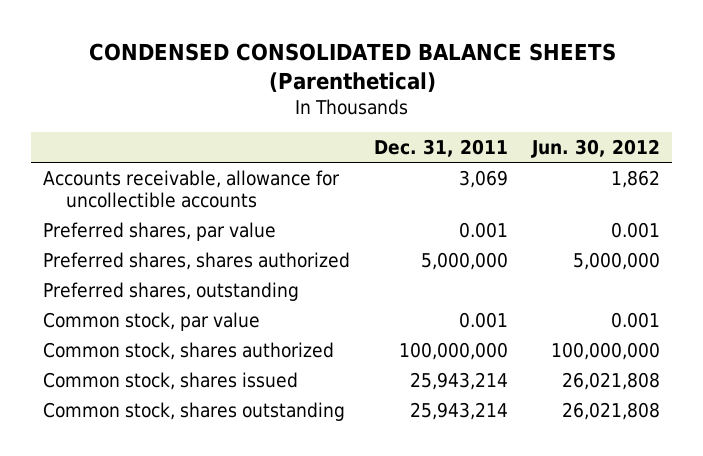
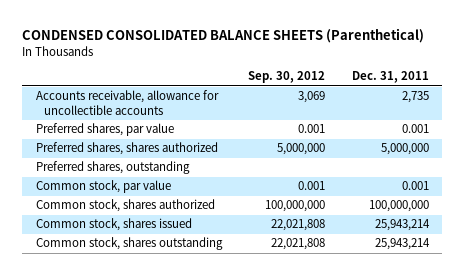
[530,139,660,159] Jun. 30, 2012 -> none
none -> [248,71,326,84] Sep. 30, 2012
[459,169,509,188] 3,069 -> [401,91,429,104] 2,735

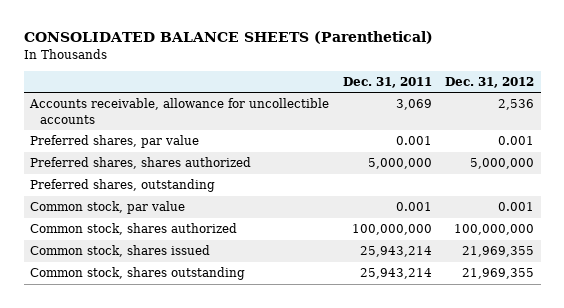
[22,28,425,44] CONDENSED CONSOLIDATED BALANCE SHEETS (Parenthetical) -> [23,31,433,45] CONSOLIDATED BALANCE SHEETS (Parenthetical)
[248,71,326,84] Sep. 30, 2012 -> none
none -> [445,77,535,89] Dec. 31, 2012
[401,91,429,104] 2,735 -> [395,99,432,111] 3,069

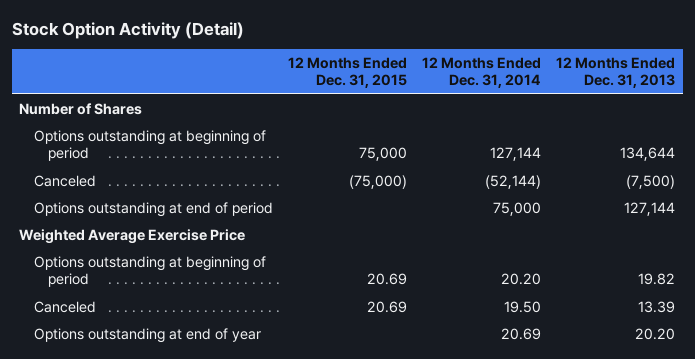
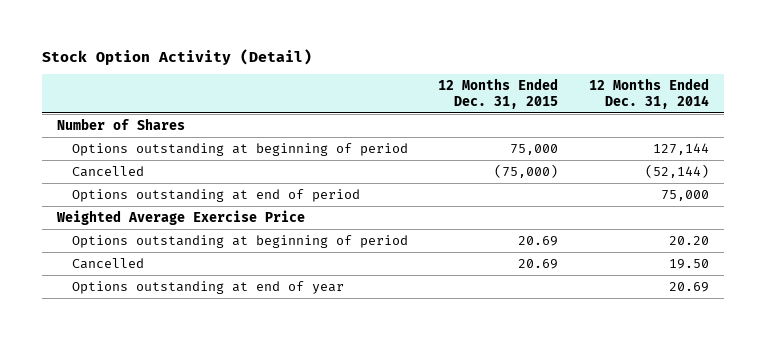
[556,56,676,89] 12 Months Ended Dec. 31, 2013 -> none
[33,174,96,187] Canceled -> [71,165,144,177] Cancelled
[33,300,96,313] Canceled -> [71,257,144,269] Cancelled

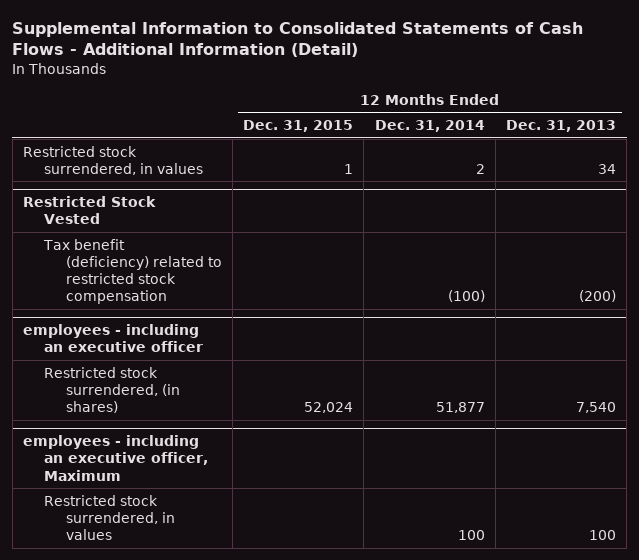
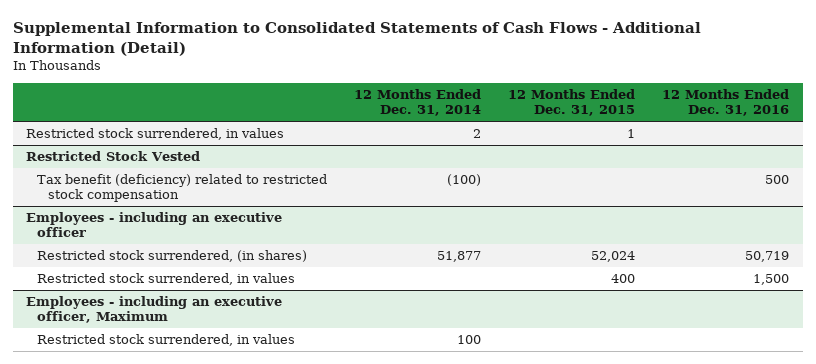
[506,120,617,133] Dec. 31, 2013 -> none
none -> [662,89,790,117] 12 Months Ended Dec. 31, 2016
[23,324,204,353] employees - including an executive officer -> [26,212,283,238] Employees - including an executive officer
none -> [37,273,296,286] Restricted stock surrendered, in values
[23,435,209,481] employees - including an executive officer, Maximum -> [26,296,283,324] Employees - including an executive officer, Maximum

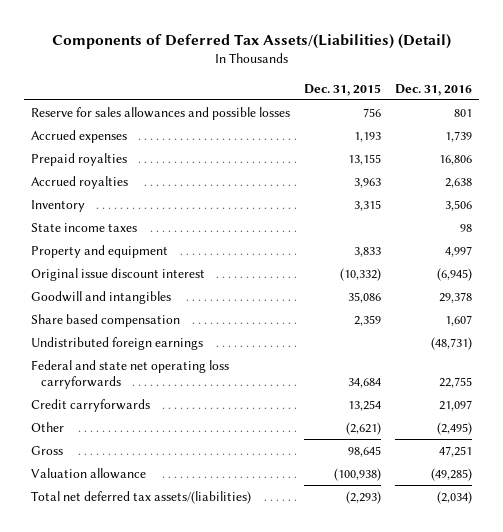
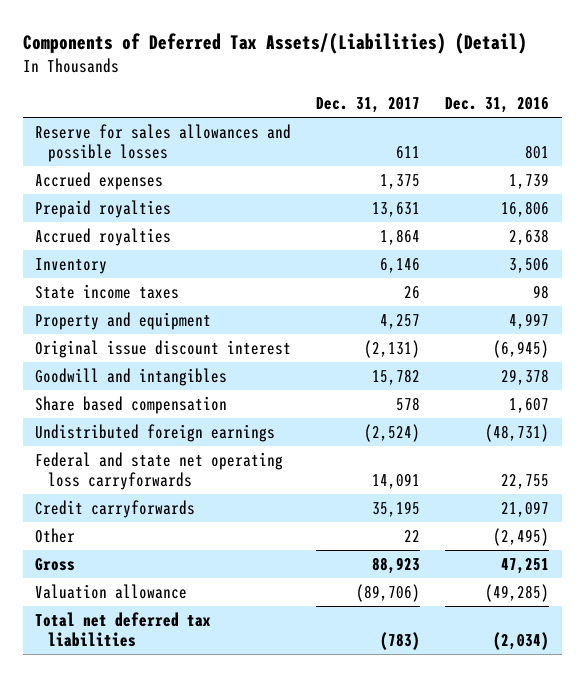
[304,83,382,96] Dec. 31, 2015 -> none
none -> [316,96,421,113] Dec. 31, 2017
[31,490,252,504] Total net deferred tax assets/(liabilities) -> [35,612,212,647] Total net deferred tax liabilities

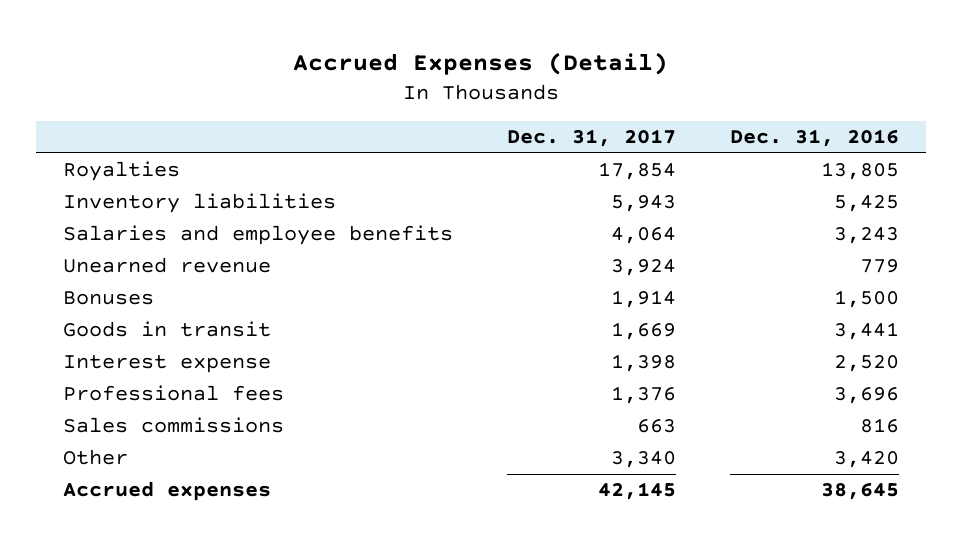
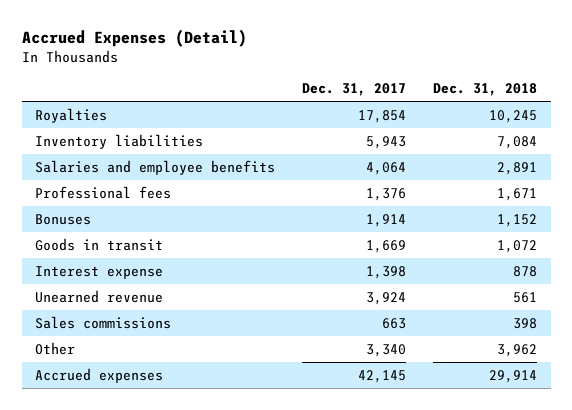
[729,129,899,148] Dec. 31, 2016 -> none
none -> [433,83,538,97] Dec. 31, 2018
[63,385,285,402] Professional fees -> [35,185,172,199] Professional fees
[63,257,272,274] Unearned revenue -> [35,289,164,303] Unearned revenue

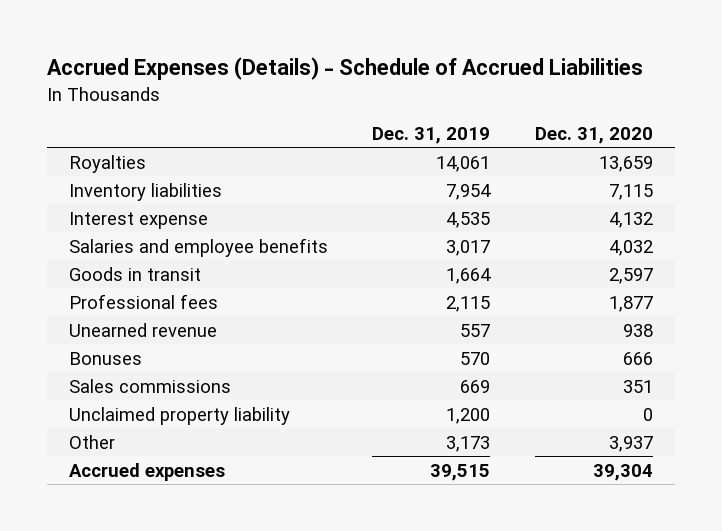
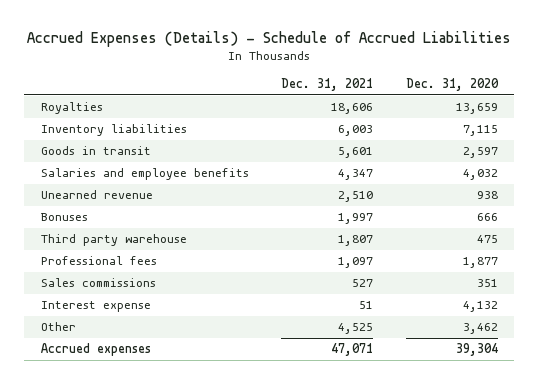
[372,126,491,144] Dec. 31, 2019 -> none
none -> [281,78,374,92] Dec. 31, 2021
[68,237,328,257] Salaries and employee benefits -> [40,168,249,181] Salaries and employee benefits
none -> [40,234,187,247] Third party warehouse
[68,293,218,309] Professional fees -> [40,256,157,266] Professional fees
[68,406,290,425] Unclaimed property liability -> none
[68,211,208,229] Interest expense -> [40,301,151,313] Interest expense
[609,435,654,452] 3,937 -> [462,323,498,335] 3,462

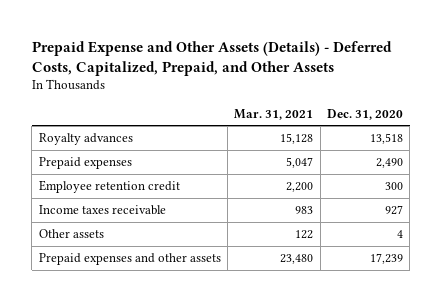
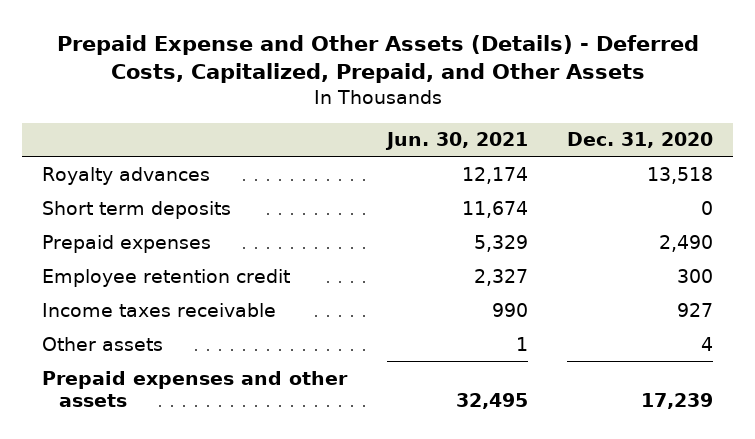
[234,108,314,120] Mar. 31, 2021 -> none
none -> [384,132,528,151] Jun. 30, 2021
none -> [42,200,232,219] Short term deposits

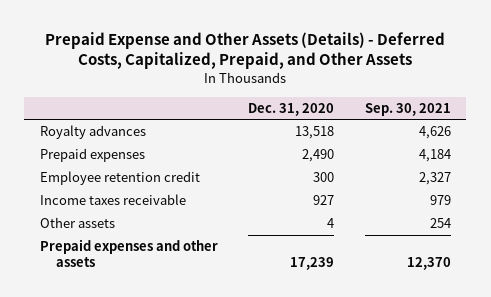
[384,132,528,151] Jun. 30, 2021 -> none
none -> [365,102,452,116] Sep. 30, 2021
[42,200,232,219] Short term deposits -> none

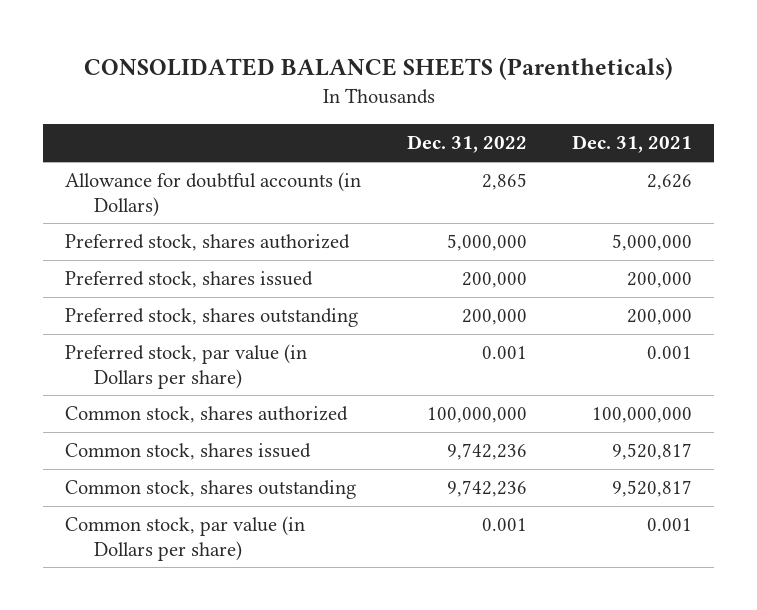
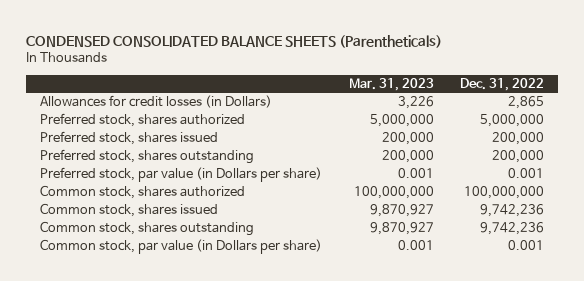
[83,57,673,81] CONSOLIDATED BALANCE SHEETS (Parentheticals) -> [26,34,443,48] CONDENSED CONSOLIDATED BALANCE SHEETS (Parentheticals)
[571,135,692,154] Dec. 31, 2021 -> none
none -> [348,77,434,91] Mar. 31, 2023
[65,172,362,217] Allowance for doubtful accounts (in Dollars) -> [39,95,272,109] Allowances for credit losses (in Dollars)

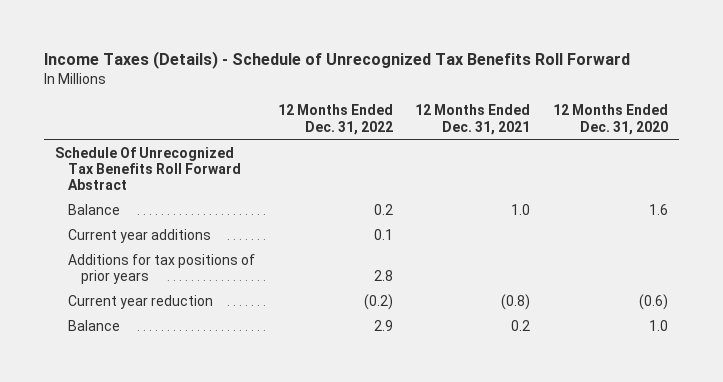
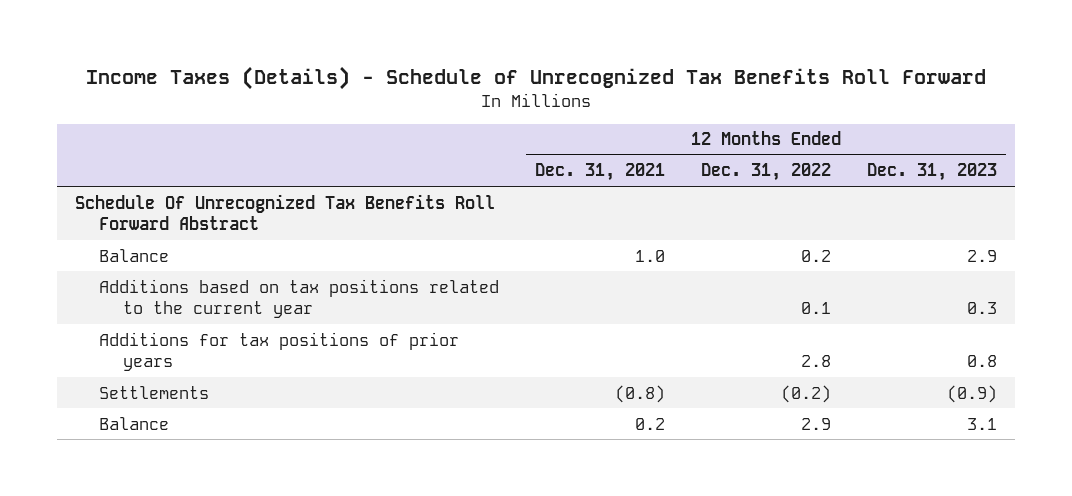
[552,104,668,135] 12 Months Ended Dec. 31, 2020 -> none
none -> [867,163,998,182] Dec. 31, 2023
[68,228,212,243] Current year additions -> [98,278,499,319] Additions based on tax positions related to the current year
[68,294,214,309] Current year reduction -> [98,385,209,399] Settlements

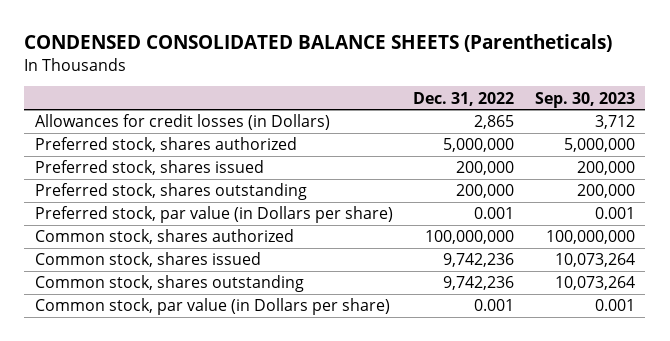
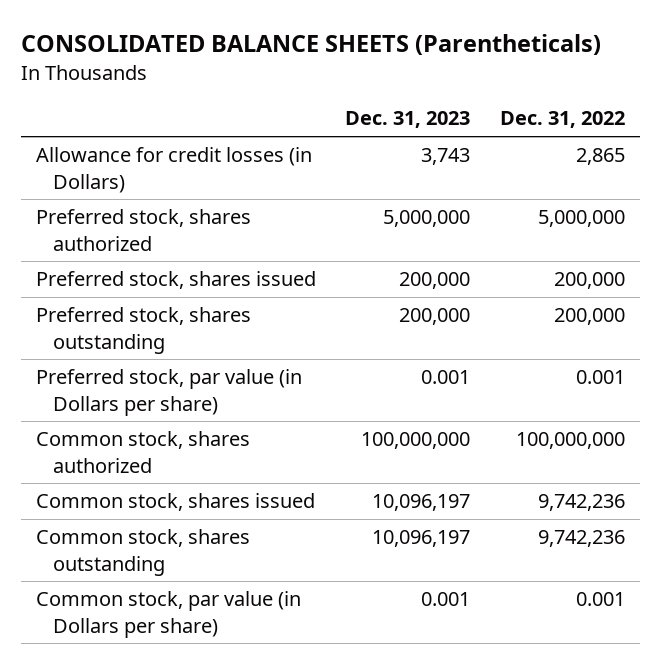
[24,34,613,53] CONDENSED CONSOLIDATED BALANCE SHEETS (Parentheticals) -> [20,34,601,56] CONSOLIDATED BALANCE SHEETS (Parentheticals)
[534,91,635,108] Sep. 30, 2023 -> none
none -> [345,111,471,129] Dec. 31, 2023
[34,114,330,131] Allowances for credit losses (in Dollars) -> [35,147,312,193] Allowance for credit losses (in Dollars)

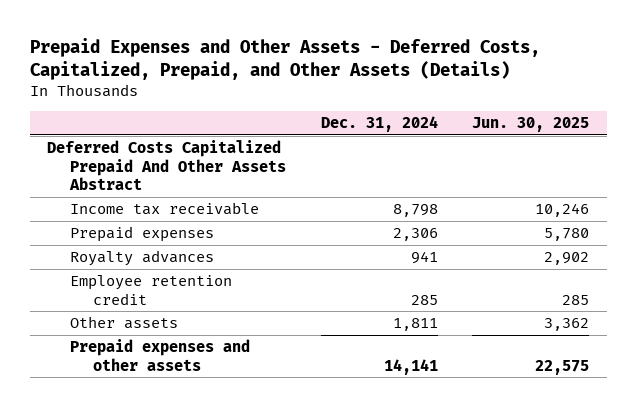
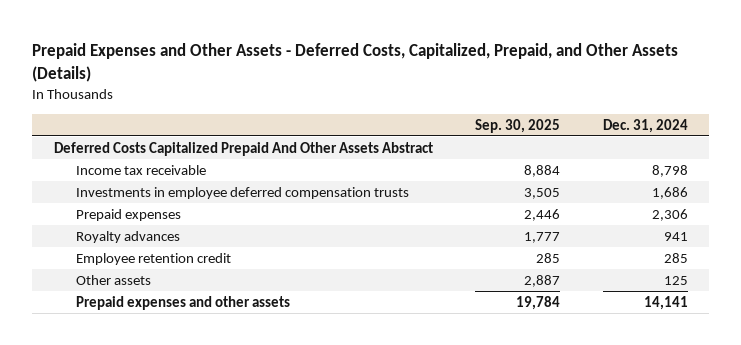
[472,117,590,133] Jun. 30, 2025 -> none
none -> [475,118,561,133] Sep. 30, 2025
none -> [75,186,409,199] Investments in employee deferred compensation trusts
[392,317,438,331] 1,811 -> [663,275,688,285] 125

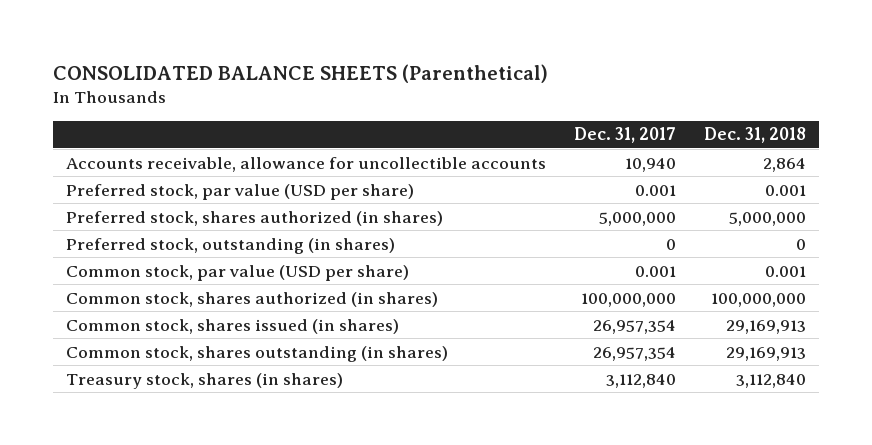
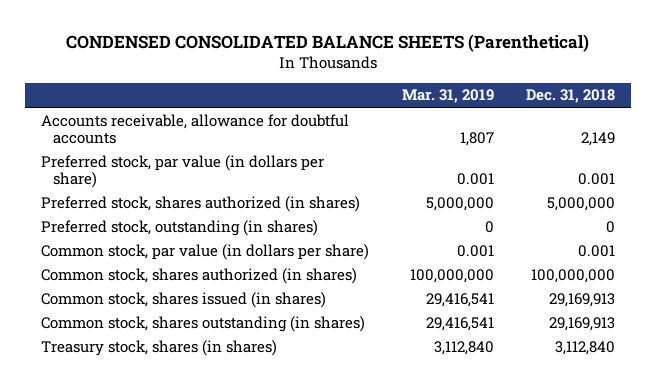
[52,63,548,83] CONSOLIDATED BALANCE SHEETS (Parenthetical) -> [66,34,590,53] CONDENSED CONSOLIDATED BALANCE SHEETS (Parenthetical)
[573,127,676,144] Dec. 31, 2017 -> none
none -> [401,89,494,104] Mar. 31, 2019
[66,156,547,172] Accounts receivable, allowance for uncollectible accounts -> [41,113,350,144] Accounts receivable, allowance for doubtful accounts
[762,157,806,172] 2,864 -> [581,131,616,146] 2,149
[66,183,415,200] Preferred stock, par value (USD per share) -> [41,154,325,188] Preferred stock, par value (in dollars per share)
[66,264,410,281] Common stock, par value (USD per share) -> [41,243,370,260] Common stock, par value (in dollars per share)

